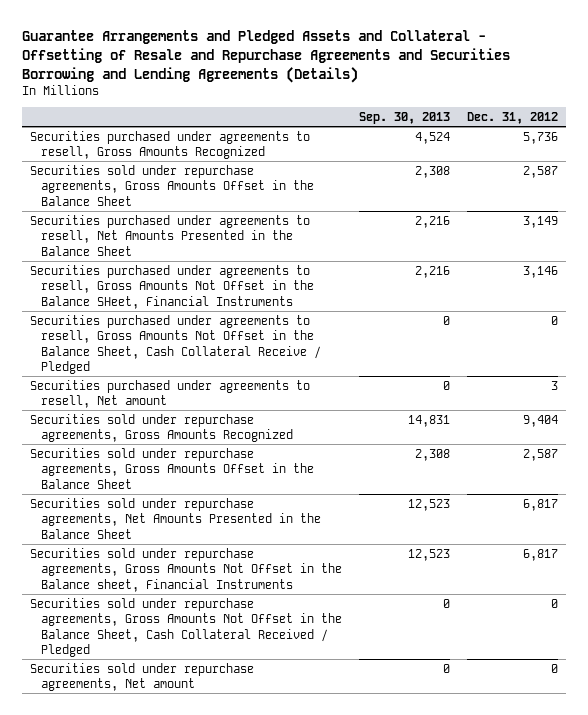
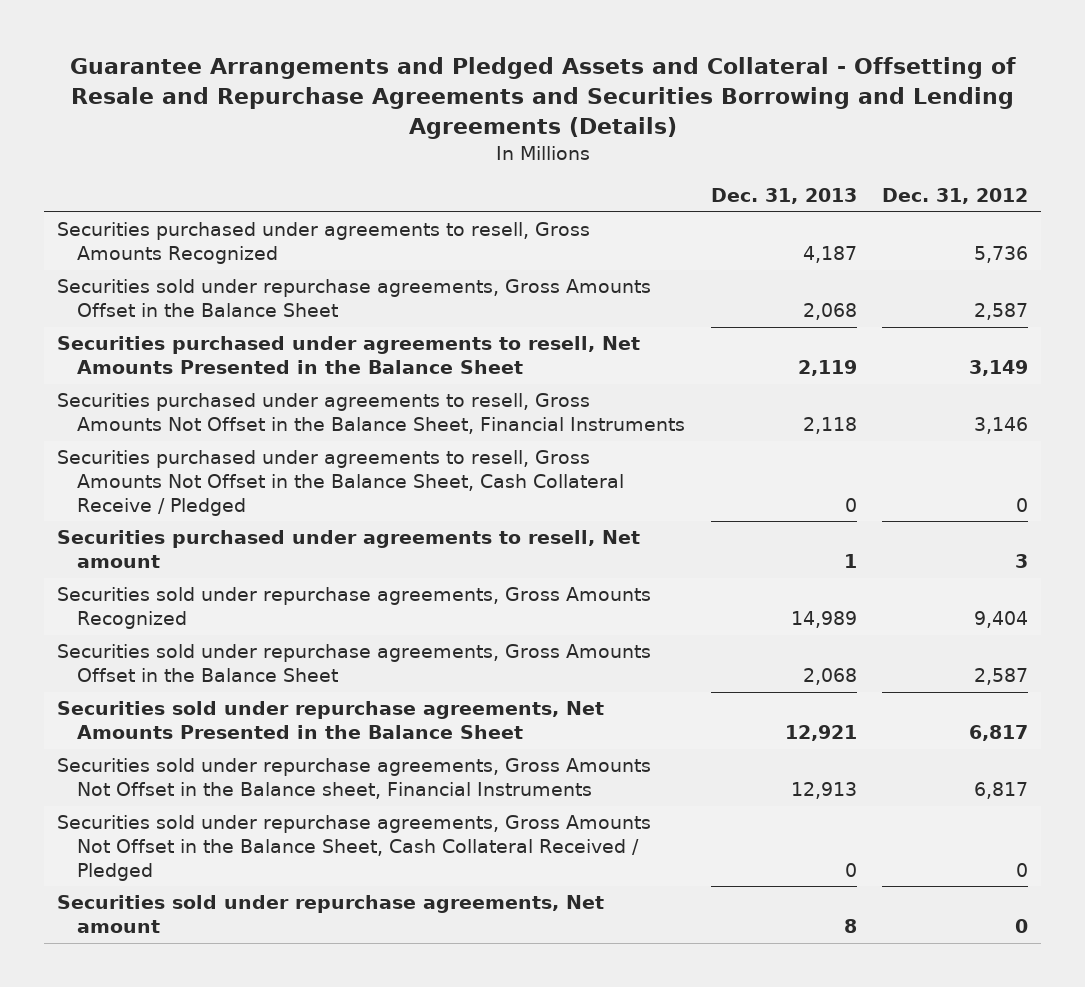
[359,112,451,125] Sep. 30, 2013 -> none
none -> [710,188,857,205] Dec. 31, 2013
[30,264,315,309] Securities purchased under agreements to resell, Gross Amounts Not Offset in the Balance SHeet, Financial Instruments -> [57,393,685,435] Securities purchased under agreements to resell, Gross Amounts Not Offset in the Balance Sheet, Financial Instruments

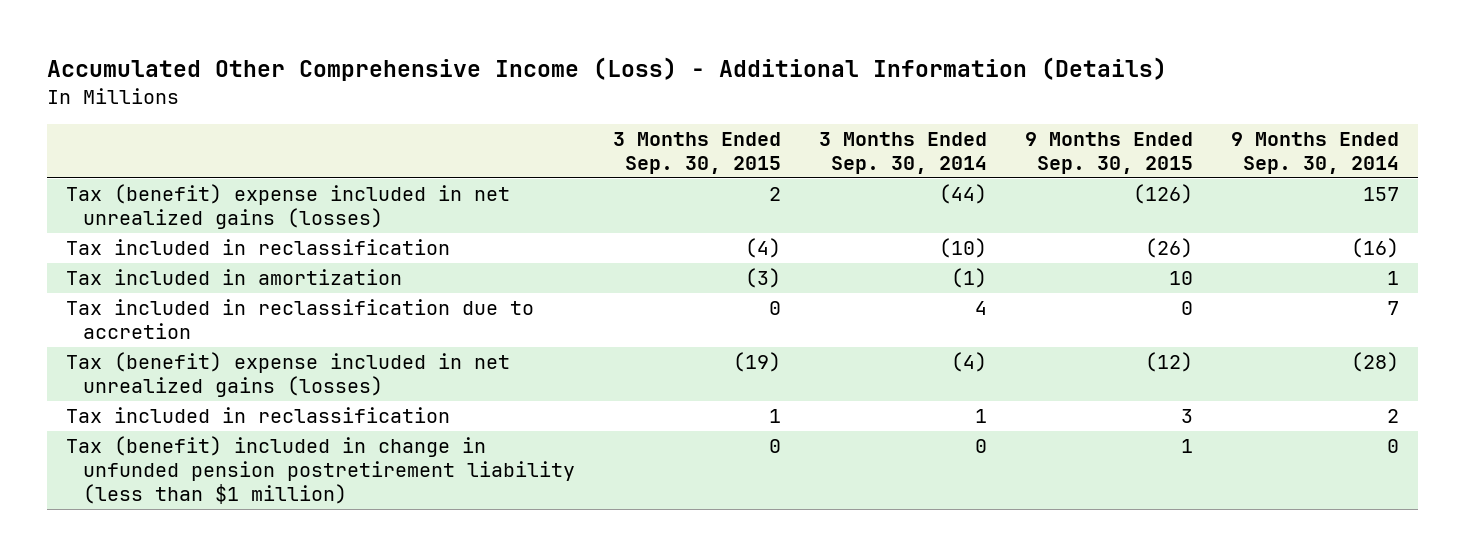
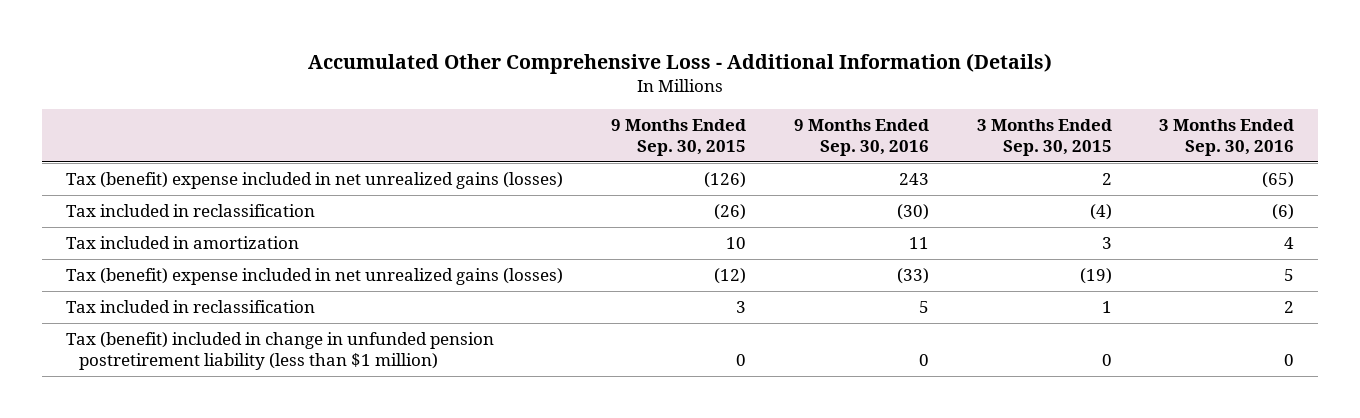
[46,57,1167,82] Accumulated Other Comprehensive Income (Loss) - Additional Information (Details) -> [308,52,1053,74] Accumulated Other Comprehensive Loss - Additional Information (Details)
[818,131,987,174] 3 Months Ended Sep. 30, 2014 -> none
[1230,131,1399,174] 9 Months Ended Sep. 30, 2014 -> none
none -> [793,118,929,156] 9 Months Ended Sep. 30, 2016
none -> [1159,118,1295,156] 3 Months Ended Sep. 30, 2016
[65,299,534,340] Tax included in reclassification due to accretion -> none
[744,268,781,289] (3) -> [1101,237,1112,250] 3
[1180,439,1193,454] 1 -> [735,354,746,367] 0

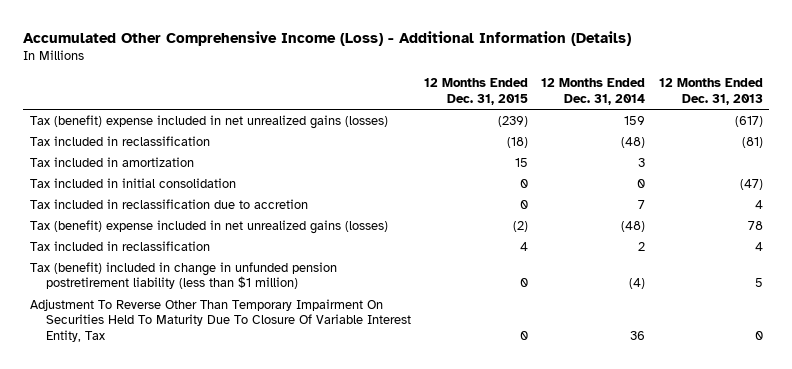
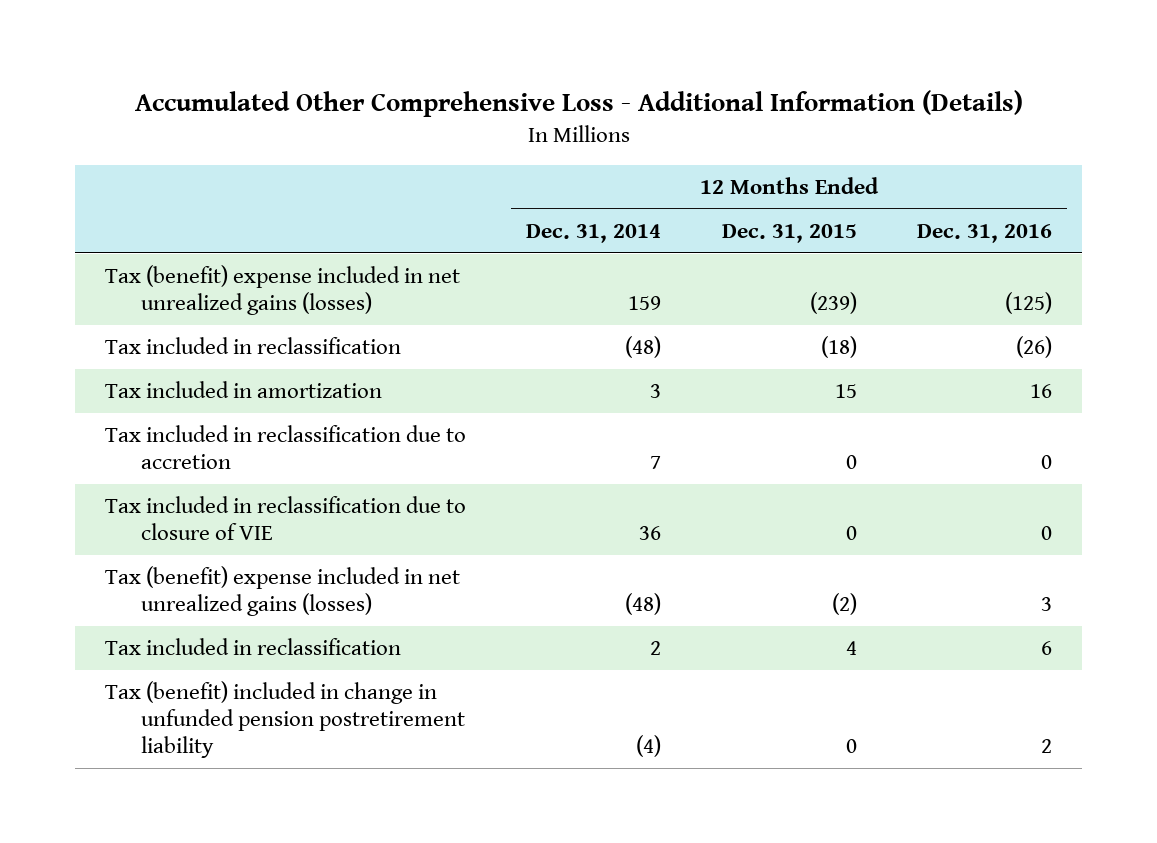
[23,30,632,46] Accumulated Other Comprehensive Income (Loss) - Additional Information (Details) -> [134,89,1023,117] Accumulated Other Comprehensive Loss - Additional Information (Details)
[658,78,763,105] 12 Months Ended Dec. 31, 2013 -> none
none -> [916,223,1052,243] Dec. 31, 2016
[29,178,236,189] Tax included in initial consolidation -> none
none -> [105,496,467,540] Tax included in reclassification due to closure of VIE
[29,299,412,342] Adjustment To Reverse Other Than Temporary Impairment On Securities Held To Maturity Due To Closure Of Variable Interest Entity, Tax -> none
[29,262,337,290] Tax (benefit) included in change in unfunded pension postretirement liability (less than $1 million) -> [105,681,465,758] Tax (benefit) included in change in unfunded pension postretirement liability

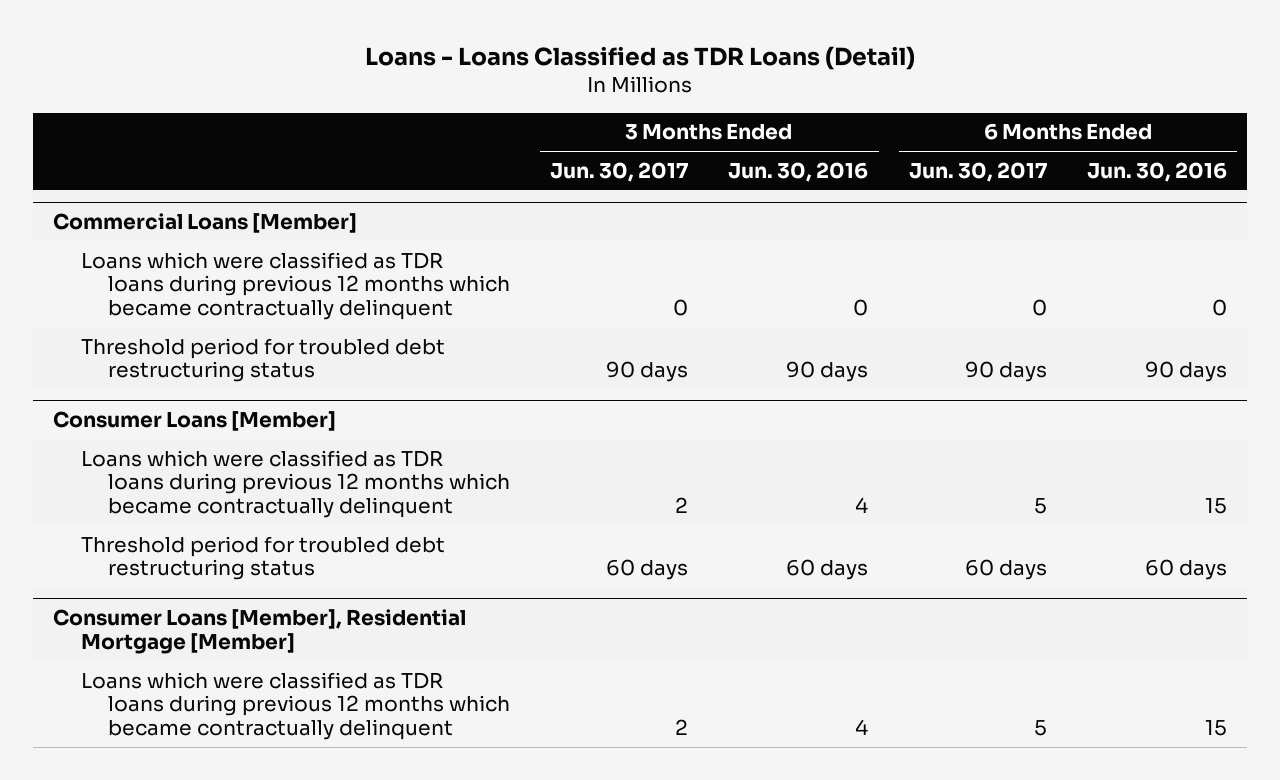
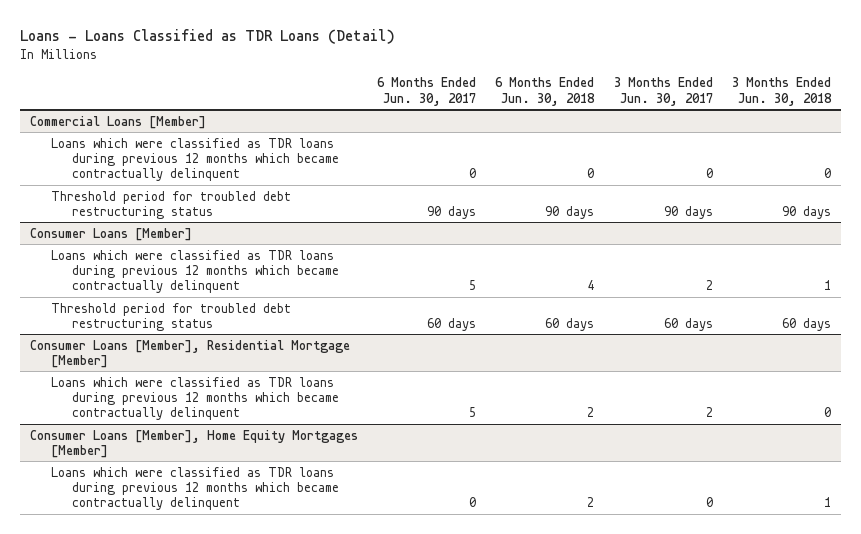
[728,161,869,182] Jun. 30, 2016 -> none
[1086,161,1227,182] Jun. 30, 2016 -> none
none -> [495,77,596,106] 6 Months Ended Jun. 30, 2018
none -> [731,77,832,106] 3 Months Ended Jun. 30, 2018
none -> [29,429,358,458] Consumer Loans [Member], Home Equity Mortgages [Member]
none -> [50,466,339,511] Loans which were classified as TDR loans during previous 12 months which became contractually delinquent

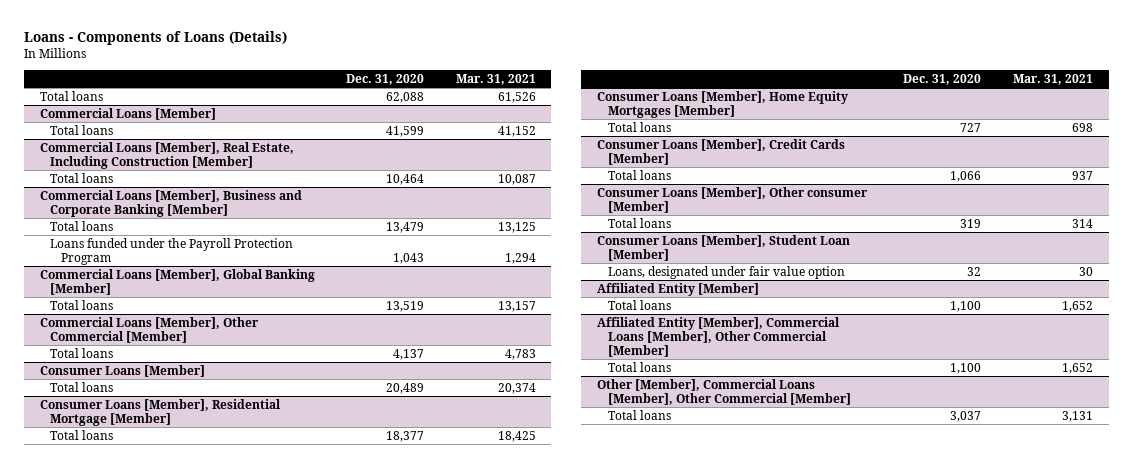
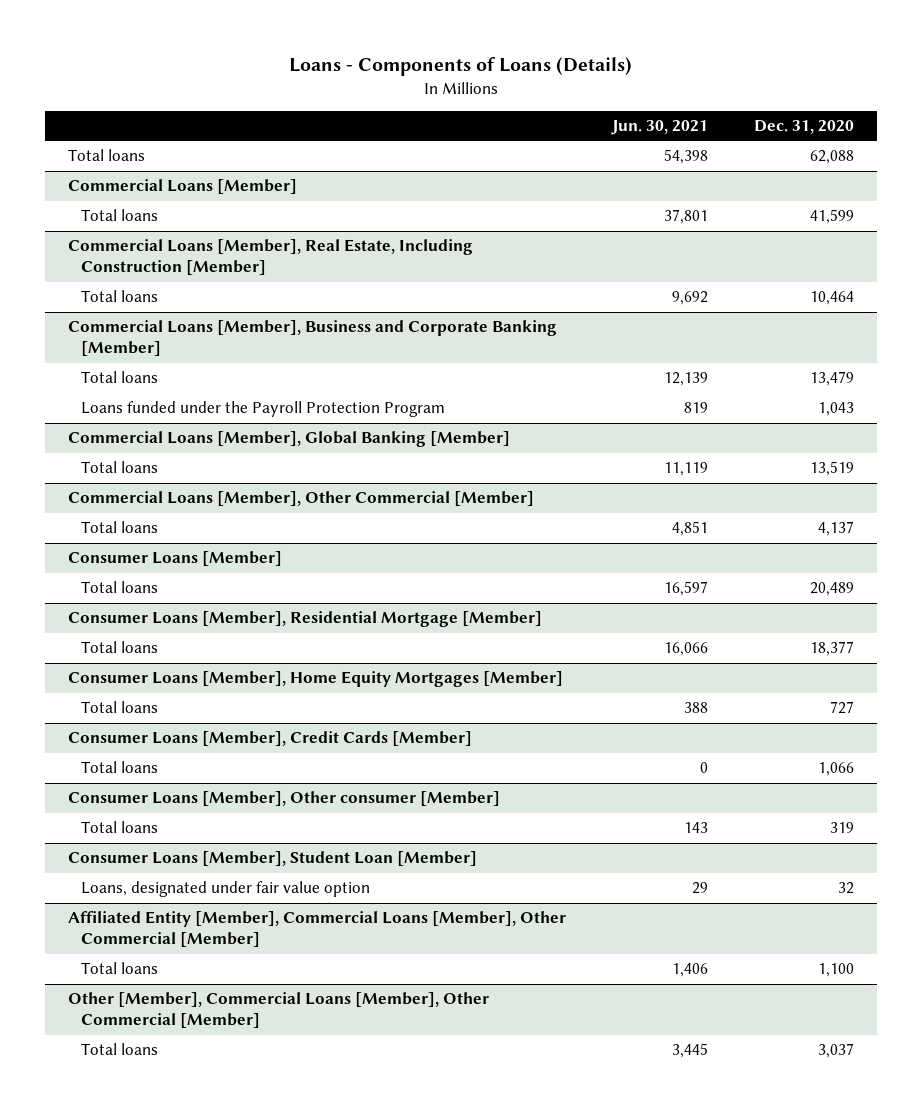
[455,73,536,85] Mar. 31, 2021 -> none
none -> [611,120,709,136] Jun. 30, 2021
[596,282,759,296] Affiliated Entity [Member] -> none
[607,299,671,310] Total loans -> none

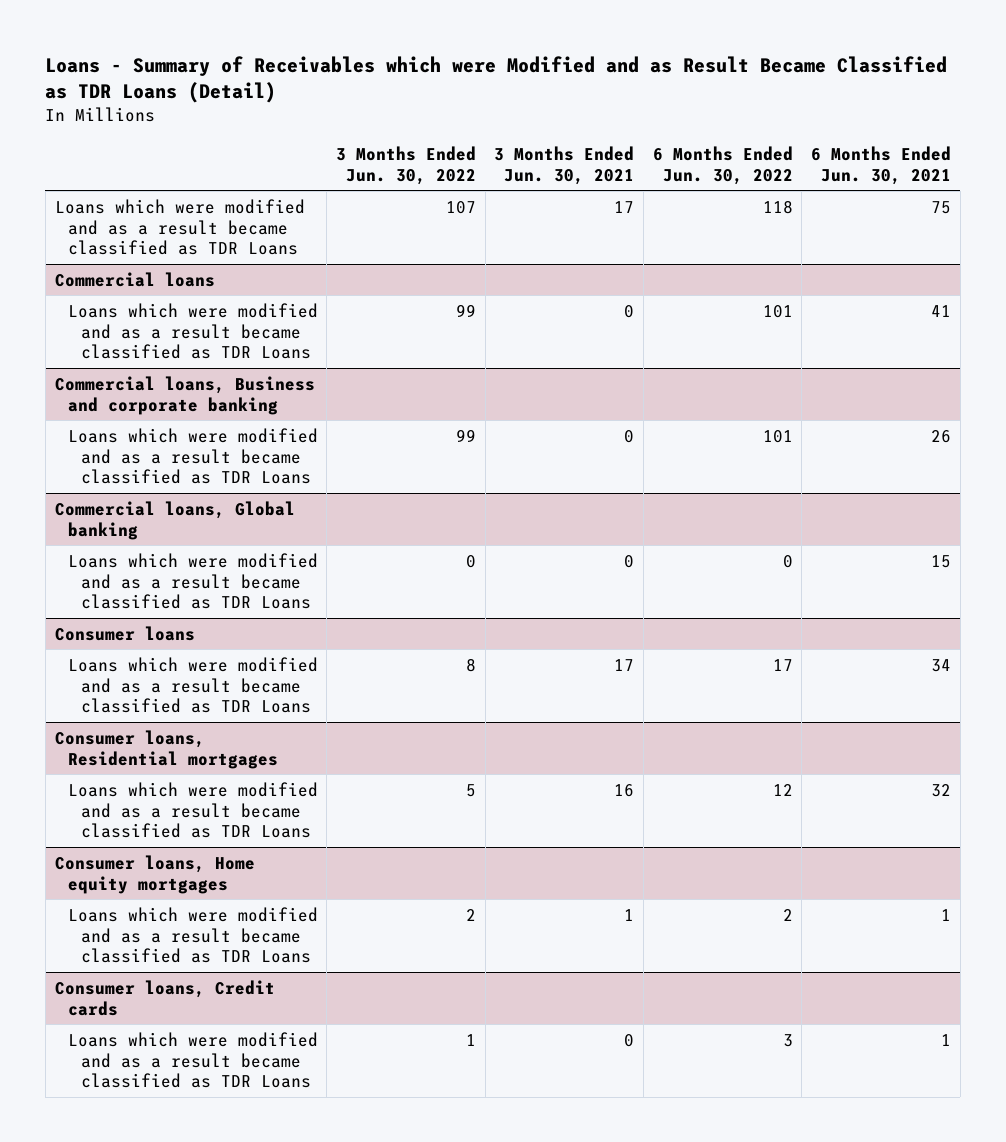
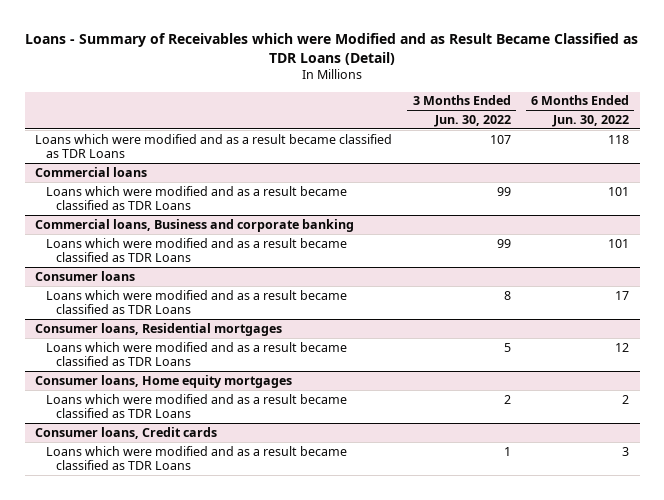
[494,145,635,185] 3 Months Ended Jun. 30, 2021 -> none
[811,145,952,185] 6 Months Ended Jun. 30, 2021 -> none
[54,500,295,540] Commercial loans, Global banking -> none
[67,552,318,610] Loans which were modified and as a result became classified as TDR Loans -> none

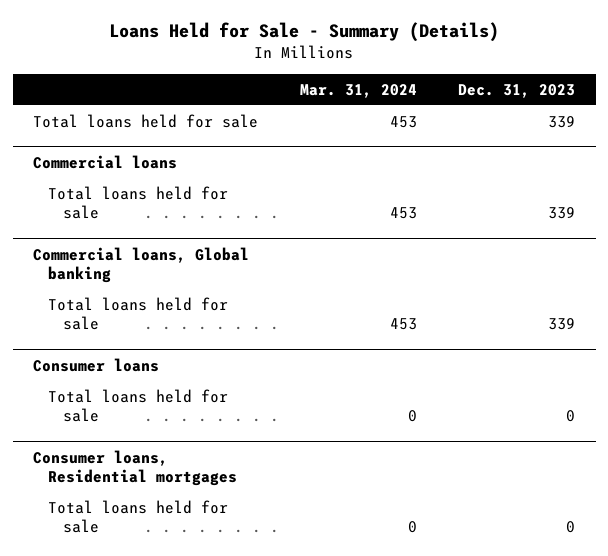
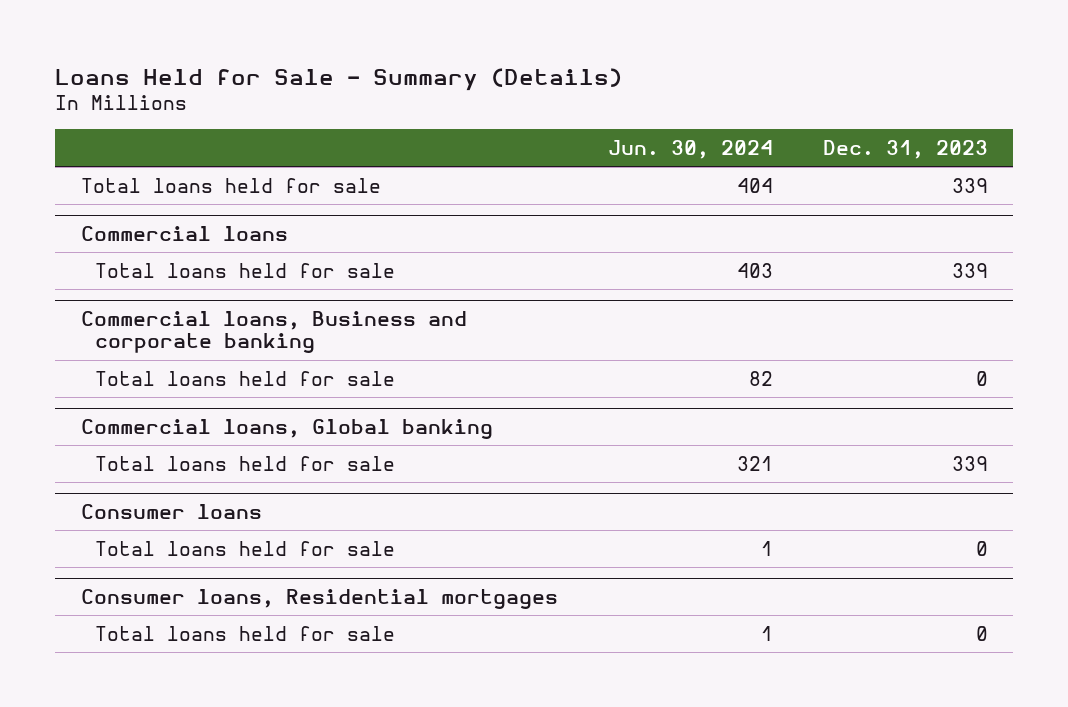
[299,83,417,98] Mar. 31, 2024 -> none
none -> [607,139,773,159] Jun. 30, 2024
none -> [80,310,467,354] Commercial loans, Business and corporate banking
none -> [94,370,395,386] Total loans held for sale

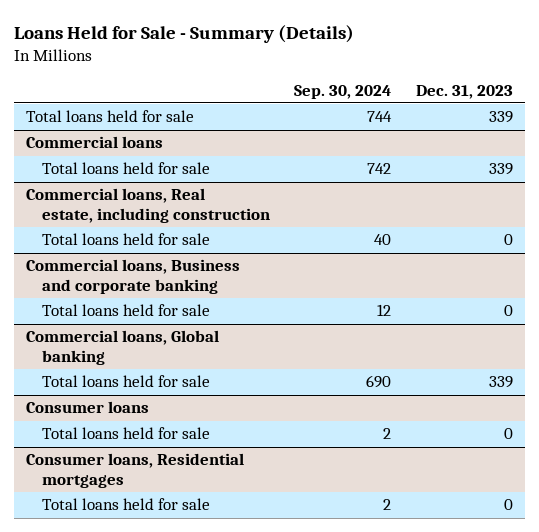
[607,139,773,159] Jun. 30, 2024 -> none
none -> [294,84,392,99] Sep. 30, 2024
none -> [25,188,270,223] Commercial loans, Real estate, including construction
none -> [41,233,210,246] Total loans held for sale

